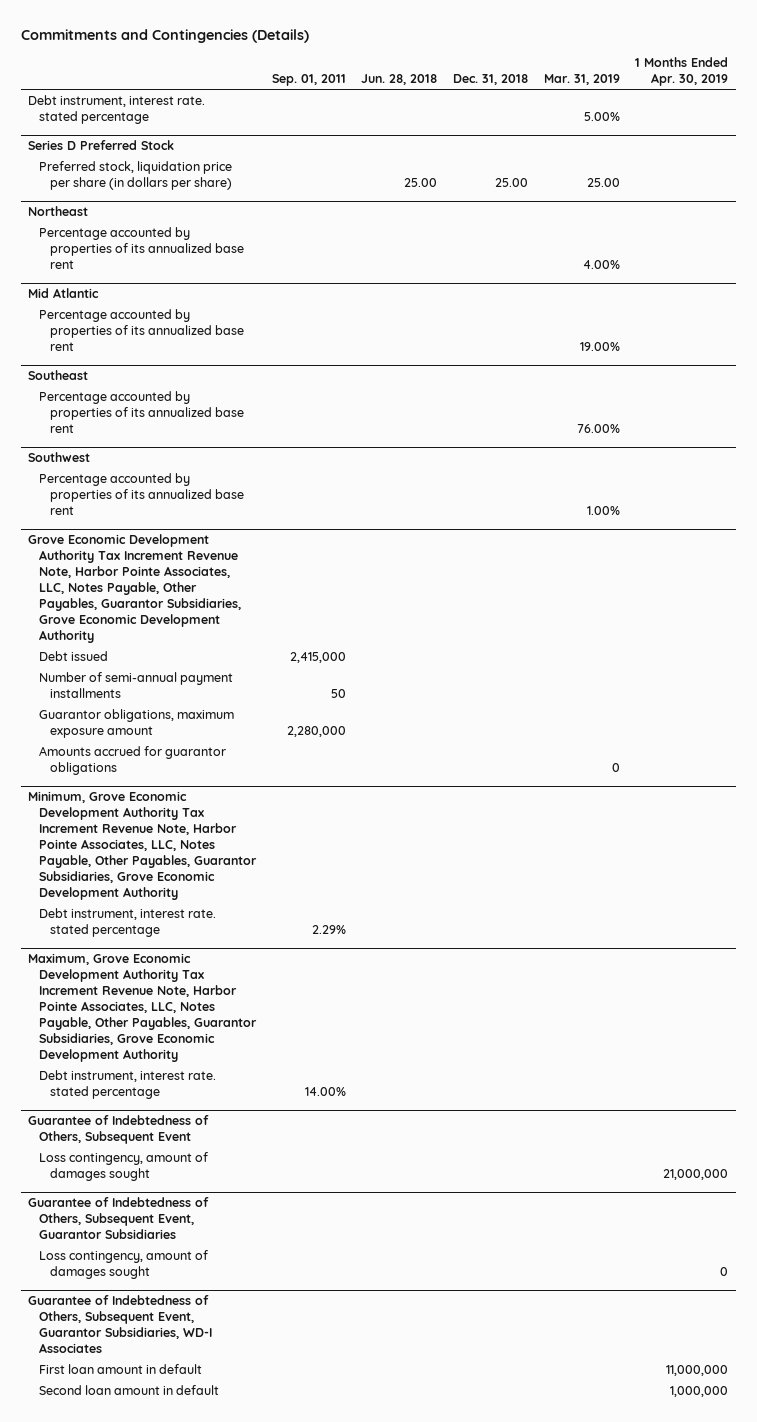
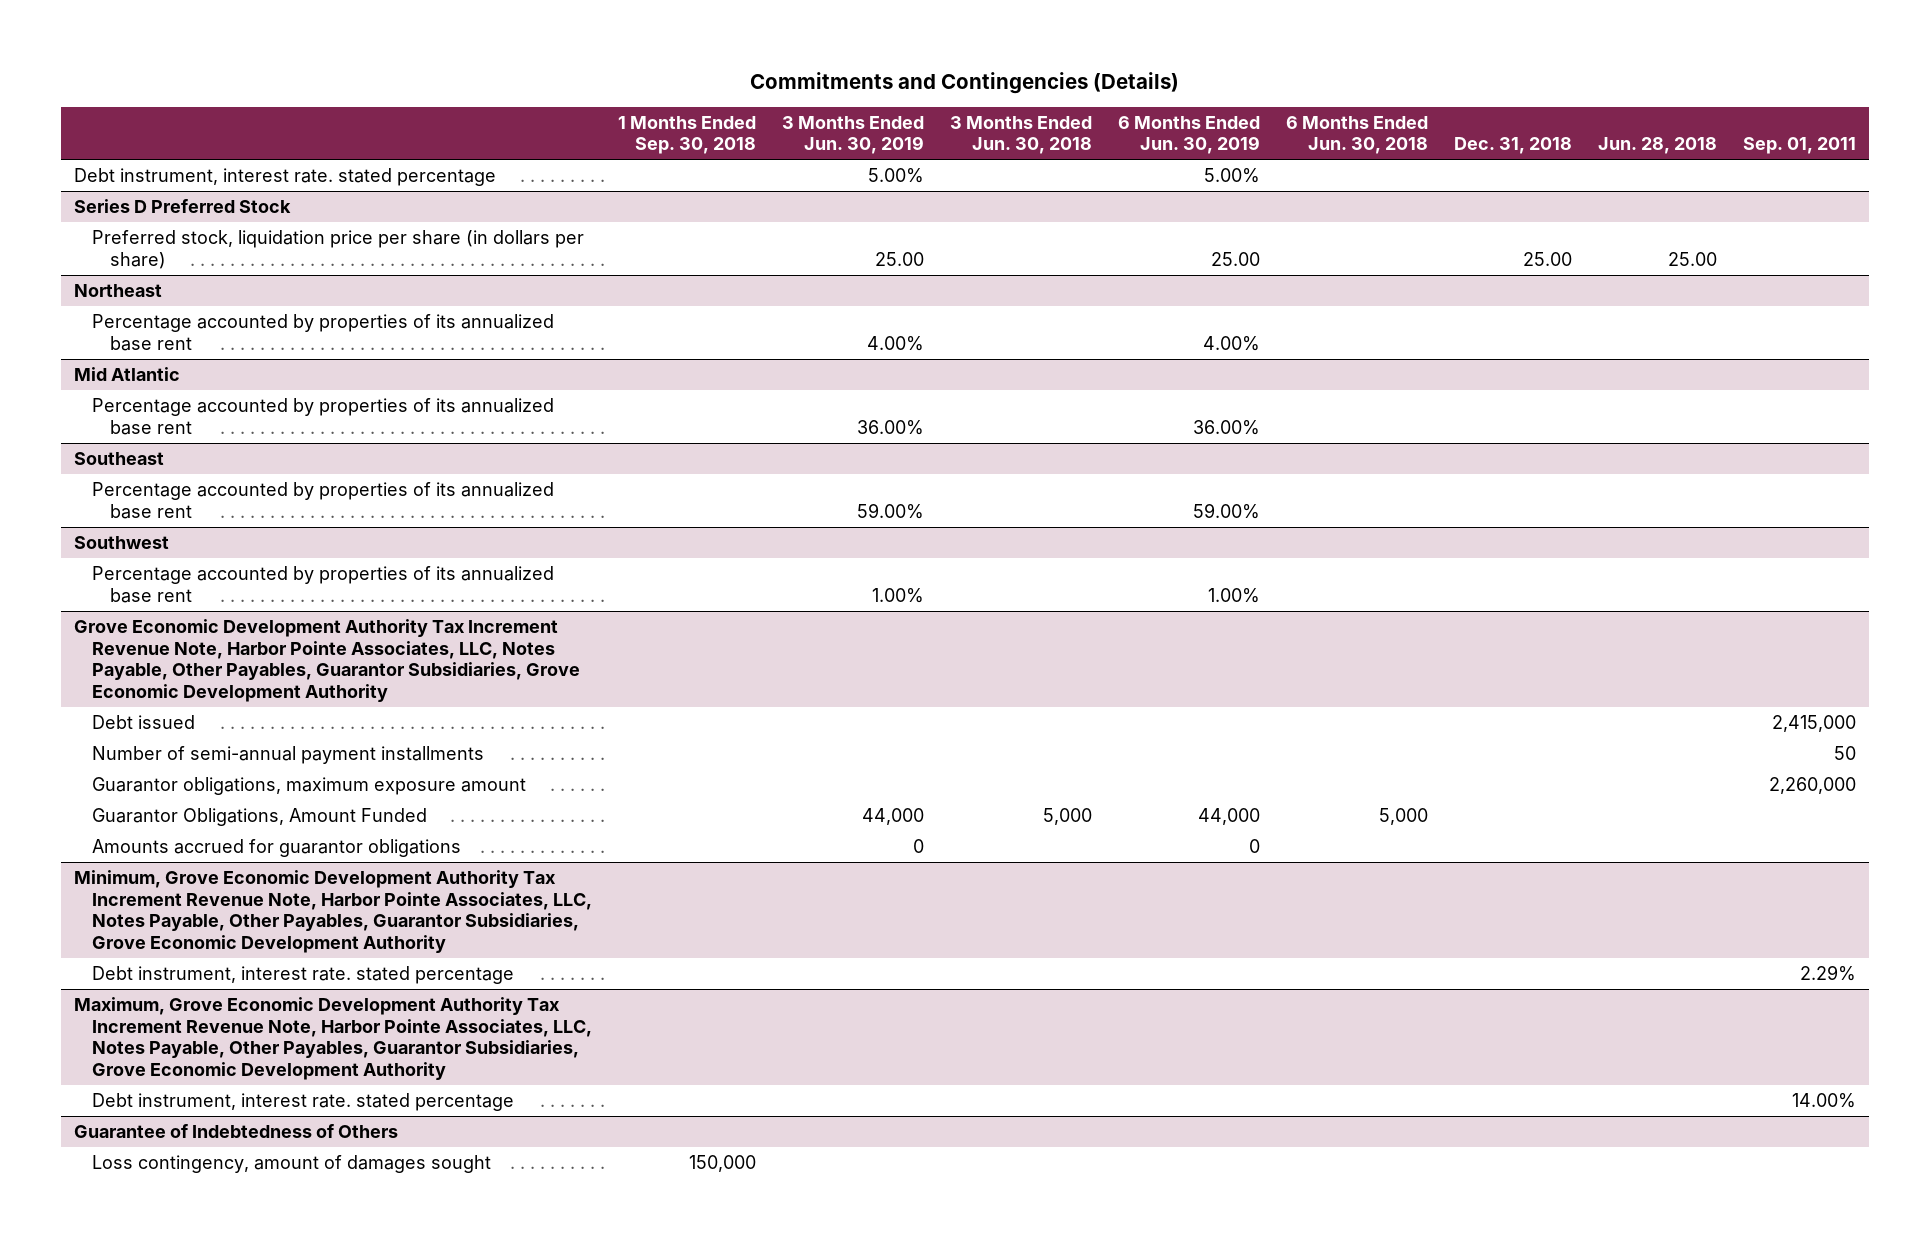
[543,74,620,86] Mar. 31, 2019 -> none
[635,57,729,87] 1 Months Ended Apr. 30, 2019 -> none
none -> [617,115,756,155] 1 Months Ended Sep. 30, 2018
none -> [781,115,924,155] 3 Months Ended Jun. 30, 2019
none -> [949,115,1092,155] 3 Months Ended Jun. 30, 2018
none -> [1117,115,1260,155] 6 Months Ended Jun. 30, 2019
none -> [1285,115,1428,155] 6 Months Ended Jun. 30, 2018
[286,725,346,737] 2,280,000 -> [1768,777,1856,795] 2,260,000
none -> [91,808,427,827] Guarantor Obligations, Amount Funded
[28,1114,210,1144] Guarantee of Indebtedness of Others, Subsequent Event -> [73,1124,398,1139] Guarantee of Indebtedness of Others
[28,1196,210,1240] Guarantee of Indebtedness of Others, Subsequent Event, Guarantor Subsidiaries -> none
[39,1249,209,1279] Loss contingency, amount of damages sought -> none
[28,1294,213,1354] Guarantee of Indebtedness of Others, Subsequent Event, Guarantor Subsidiaries, WD-I Associates -> none
[39,1363,203,1374] First loan amount in default -> none
[39,1384,220,1395] Second loan amount in default -> none

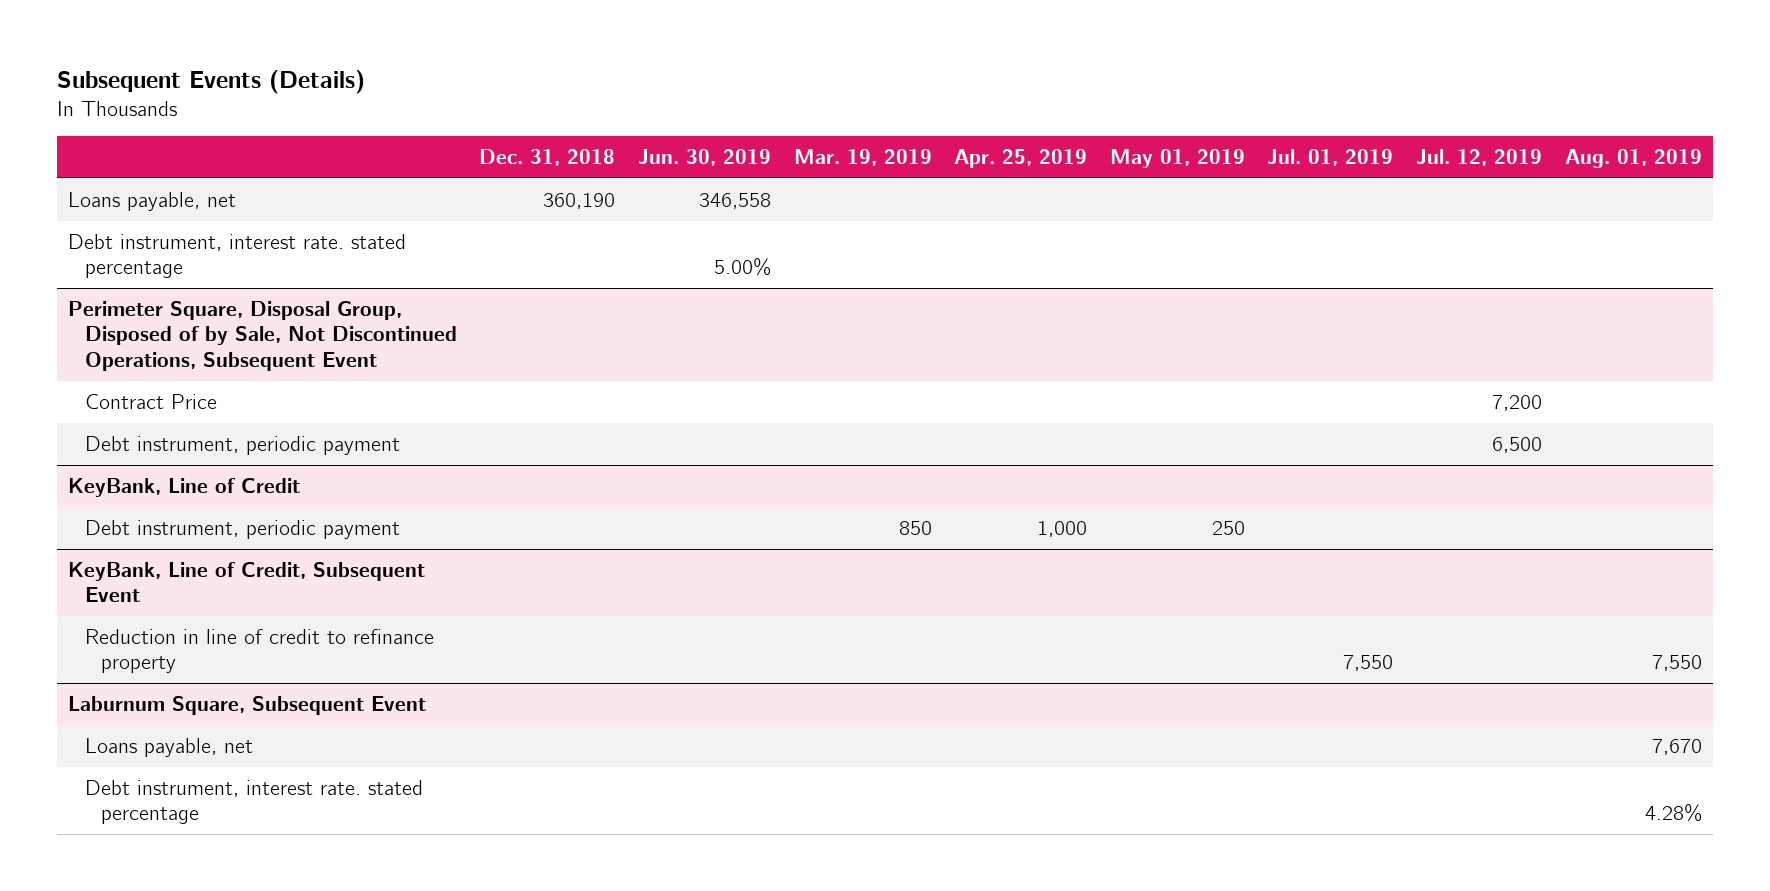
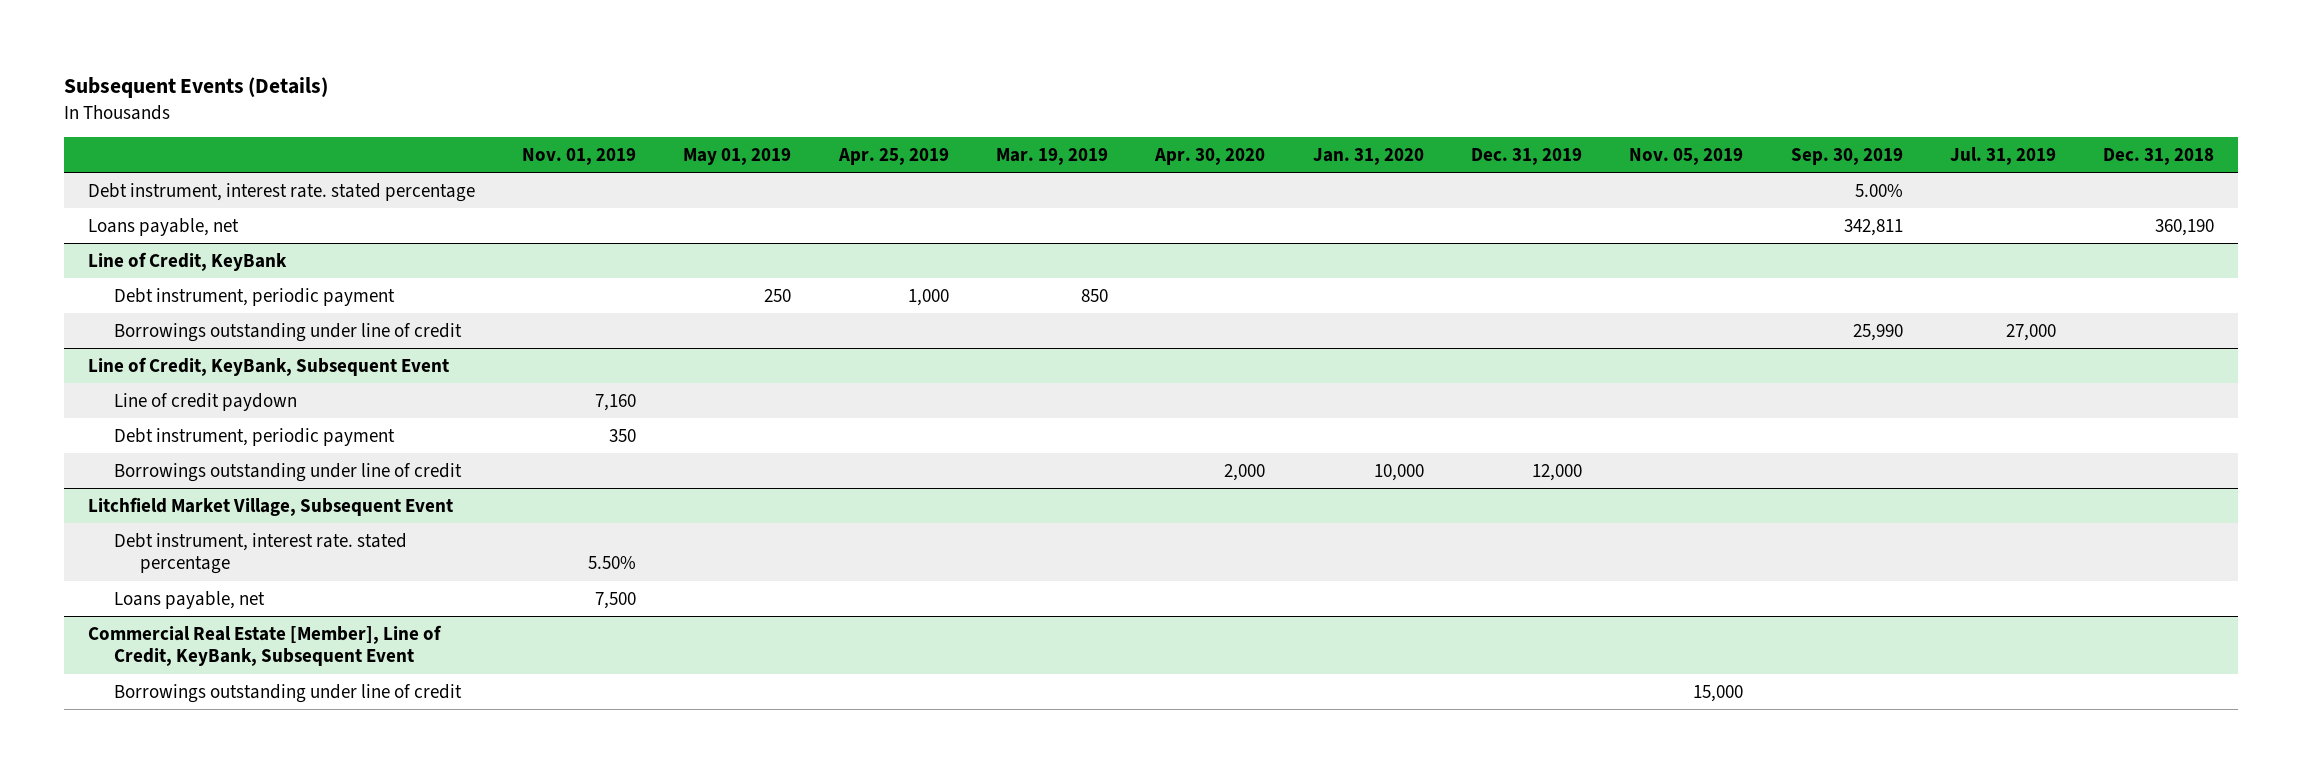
[637,149,771,167] Jun. 30, 2019 -> none
[1267,149,1394,167] Jul. 01, 2019 -> none
[1416,149,1543,167] Jul. 12, 2019 -> none
[1564,149,1702,169] Aug. 01, 2019 -> none
none -> [521,148,636,166] Nov. 01, 2019
none -> [1154,148,1266,166] Apr. 30, 2020
none -> [1312,148,1424,166] Jan. 31, 2020
none -> [1470,148,1582,166] Dec. 31, 2019
none -> [1629,148,1744,166] Nov. 05, 2019
none -> [1790,148,1903,166] Sep. 30, 2019
none -> [1949,147,2056,166] Jul. 31, 2019
[68,300,457,372] Perimeter Square, Disposal Group, Disposed of by Sale, Not Discontinued Operations, Subsequent Event -> none
[84,393,217,409] Contract Price -> none
[84,435,400,455] Debt instrument, periodic payment -> none
[68,191,237,211] Loans payable, net -> [87,217,239,236] Loans payable, net
[68,477,301,497] KeyBank, Line of Credit -> [87,251,287,271] Line of Credit, KeyBank
[68,695,427,715] Laburnum Square, Subsequent Event -> none
[84,737,253,757] Loans payable, net -> none
[84,779,423,825] Debt instrument, interest rate. stated percentage -> none
none -> [113,322,462,342] Borrowings outstanding under line of credit
[68,561,426,603] KeyBank, Line of Credit, Subsequent Event -> [87,356,449,376] Line of Credit, KeyBank, Subsequent Event
[84,628,434,674] Reduction in line of credit to refinance property -> [113,392,297,411] Line of credit paydown
none -> [113,427,395,446] Debt instrument, periodic payment
none -> [113,462,462,482] Borrowings outstanding under line of credit
none -> [87,496,453,516] Litchfield Market Village, Subsequent Event
none -> [113,532,407,575] Debt instrument, interest rate. stated percentage
none -> [113,590,265,609] Loans payable, net
none -> [87,624,442,667] Commercial Real Estate [Member], Line of Credit, KeyBank, Subsequent Event
none -> [113,683,462,703] Borrowings outstanding under line of credit

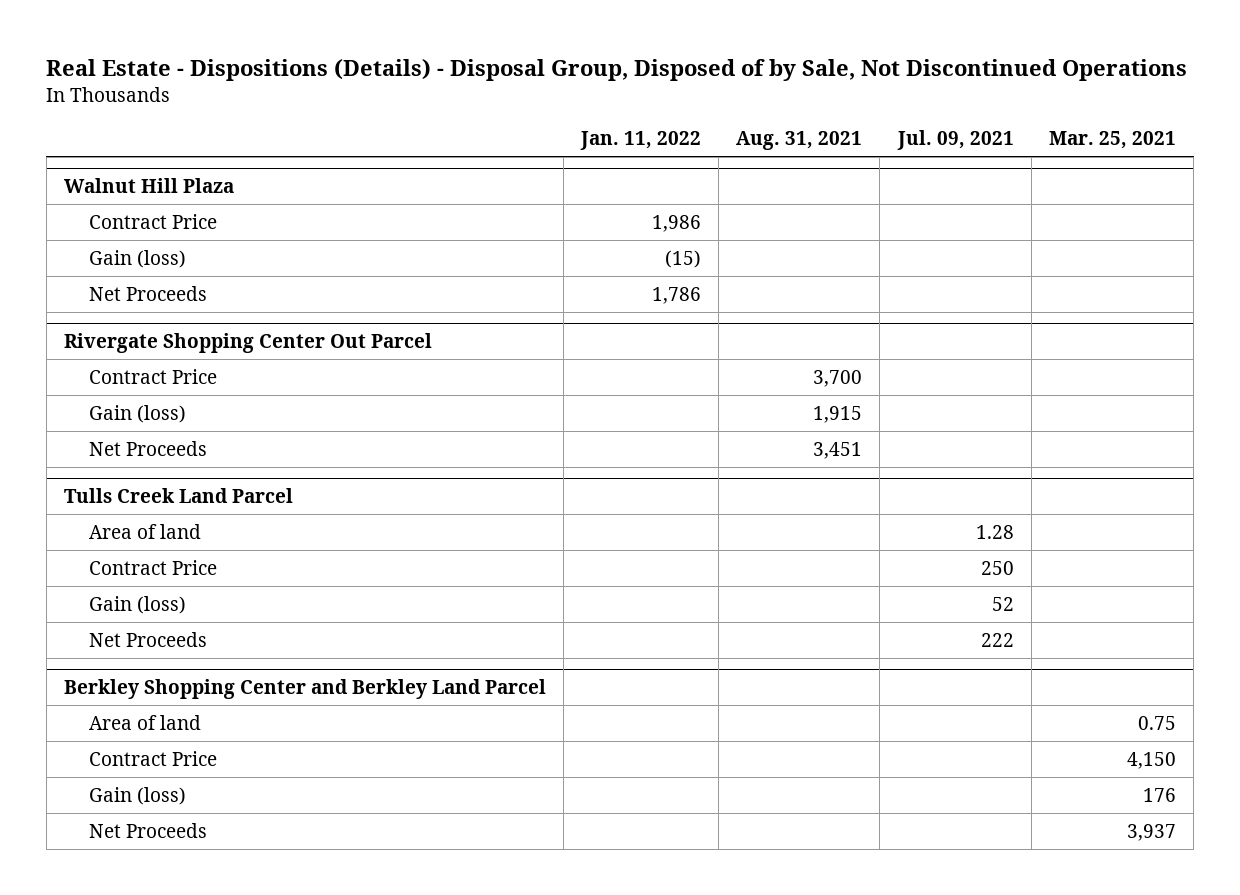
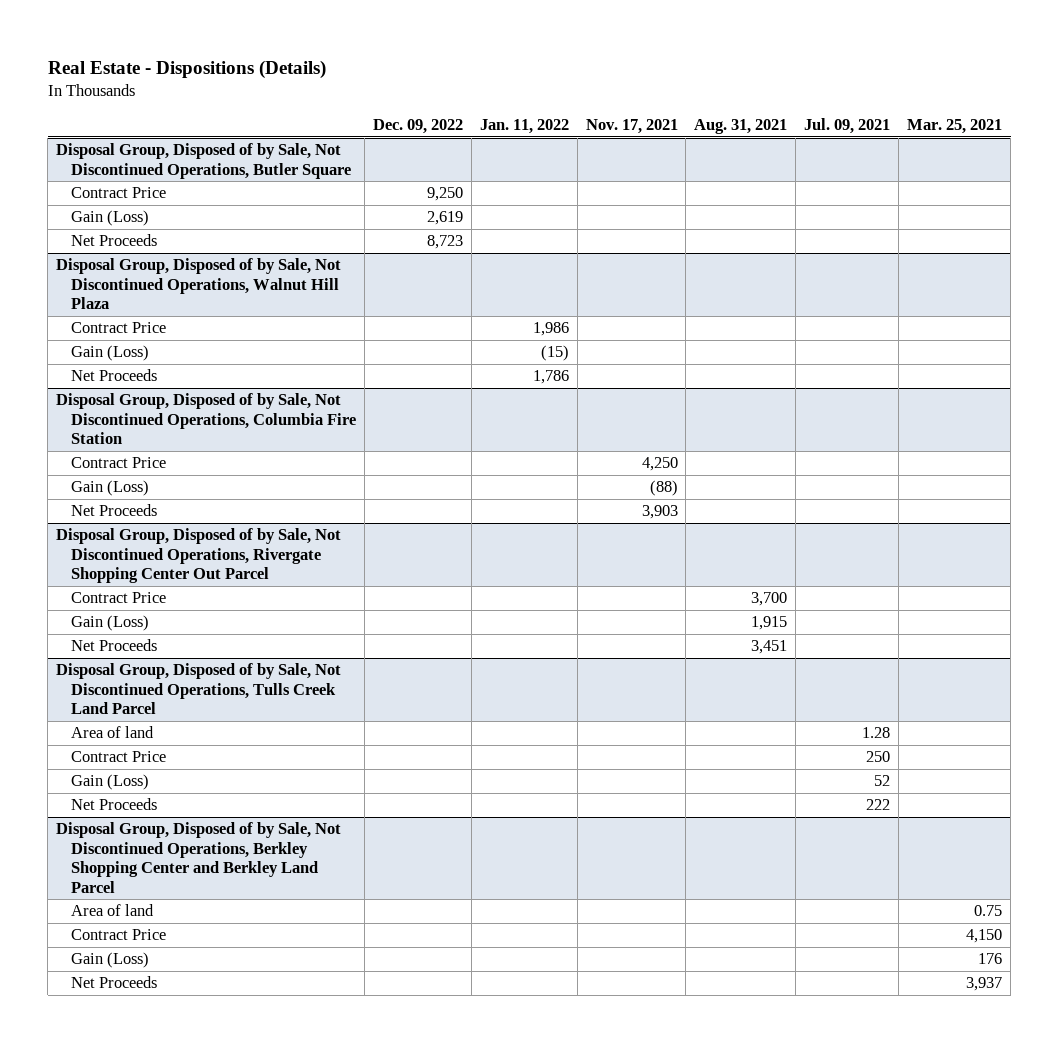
[46,58,1188,81] Real Estate - Dispositions (Details) - Disposal Group, Disposed of by Sale, Not Discontinued Operations -> [47,59,326,79] Real Estate - Dispositions (Details)
none -> [372,119,463,135] Dec. 09, 2022
none -> [585,119,678,135] Nov. 17, 2021
none -> [56,143,351,179] Disposal Group, Disposed of by Sale, Not Discontinued Operations, Butler Square
none -> [70,187,166,199] Contract Price
none -> [70,210,149,227] Gain (Loss)
none -> [70,234,157,247] Net Proceeds
[63,178,234,194] Walnut Hill Plaza -> [56,258,342,310] Disposal Group, Disposed of by Sale, Not Discontinued Operations, Walnut Hill Plaza
[89,249,187,268] Gain (loss) -> [70,345,149,362] Gain (Loss)
none -> [56,393,356,445] Disposal Group, Disposed of by Sale, Not Discontinued Operations, Columbia Fire Station
none -> [70,457,166,469] Contract Price
none -> [70,480,149,497] Gain (Loss)
none -> [70,504,157,517] Net Proceeds
[63,333,432,354] Rivergate Shopping Center Out Parcel -> [56,528,342,584] Disposal Group, Disposed of by Sale, Not Discontinued Operations, Rivergate Shopping Center Out Parcel
[89,404,187,423] Gain (loss) -> [70,615,149,632] Gain (Loss)
[63,488,293,504] Tulls Creek Land Parcel -> [56,663,342,715] Disposal Group, Disposed of by Sale, Not Discontinued Operations, Tulls Creek Land Parcel
[89,595,187,614] Gain (loss) -> [70,774,149,791] Gain (Loss)
[63,679,546,700] Berkley Shopping Center and Berkley Land Parcel -> [56,822,342,893] Disposal Group, Disposed of by Sale, Not Discontinued Operations, Berkley Shopping Center and Berkley Land Parcel
[89,786,187,805] Gain (loss) -> [70,952,149,969] Gain (Loss)

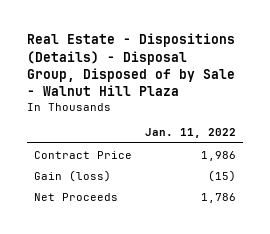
[47,59,326,79] Real Estate - Dispositions (Details) -> [27,33,236,96] Real Estate - Dispositions (Details) - Disposal Group, Disposed of by Sale - Walnut Hill Plaza
[372,119,463,135] Dec. 09, 2022 -> none
[585,119,678,135] Nov. 17, 2021 -> none
[694,119,788,135] Aug. 31, 2021 -> none
[804,118,891,135] Jul. 09, 2021 -> none
[907,119,1003,135] Mar. 25, 2021 -> none
[56,143,351,179] Disposal Group, Disposed of by Sale, Not Discontinued Operations, Butler Square -> none
[70,187,166,199] Contract Price -> none
[70,210,149,227] Gain (Loss) -> none
[70,234,157,247] Net Proceeds -> none
[56,258,342,310] Disposal Group, Disposed of by Sale, Not Discontinued Operations, Walnut Hill Plaza -> none
[70,345,149,362] Gain (Loss) -> [34,169,112,182] Gain (loss)
[56,393,356,445] Disposal Group, Disposed of by Sale, Not Discontinued Operations, Columbia Fire Station -> none
[70,457,166,469] Contract Price -> none
[70,480,149,497] Gain (Loss) -> none
[70,504,157,517] Net Proceeds -> none
[56,528,342,584] Disposal Group, Disposed of by Sale, Not Discontinued Operations, Rivergate Shopping Center Out Parcel -> none
[70,592,166,604] Contract Price -> none
[70,615,149,632] Gain (Loss) -> none
[70,639,157,652] Net Proceeds -> none
[56,663,342,715] Disposal Group, Disposed of by Sale, Not Discontinued Operations, Tulls Creek Land Parcel -> none
[70,726,154,739] Area of land -> none
[70,751,166,763] Contract Price -> none
[70,774,149,791] Gain (Loss) -> none
[70,798,157,811] Net Proceeds -> none
[56,822,342,893] Disposal Group, Disposed of by Sale, Not Discontinued Operations, Berkley Shopping Center and Berkley Land Parcel -> none
[70,904,154,917] Area of land -> none
[70,929,166,941] Contract Price -> none
[70,952,149,969] Gain (Loss) -> none
[70,976,157,989] Net Proceeds -> none

